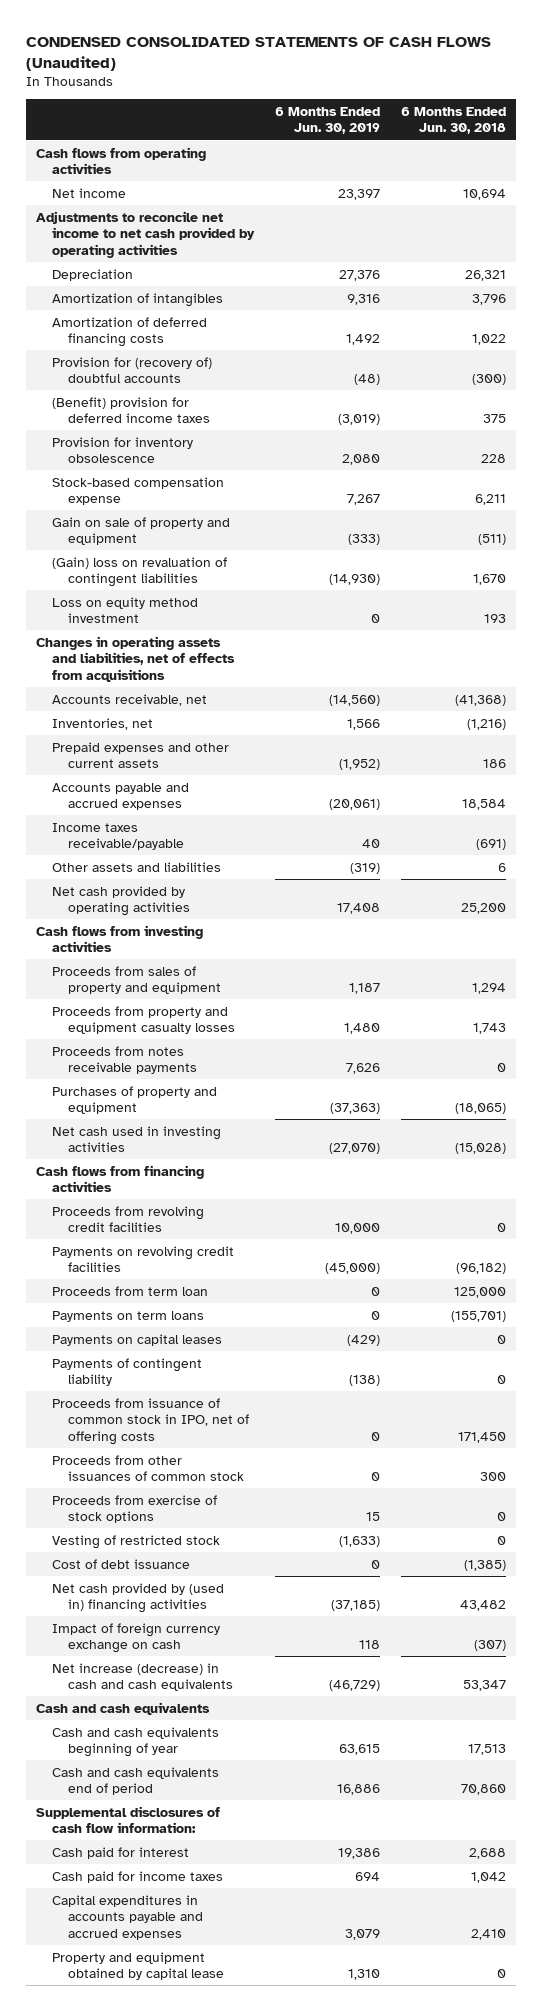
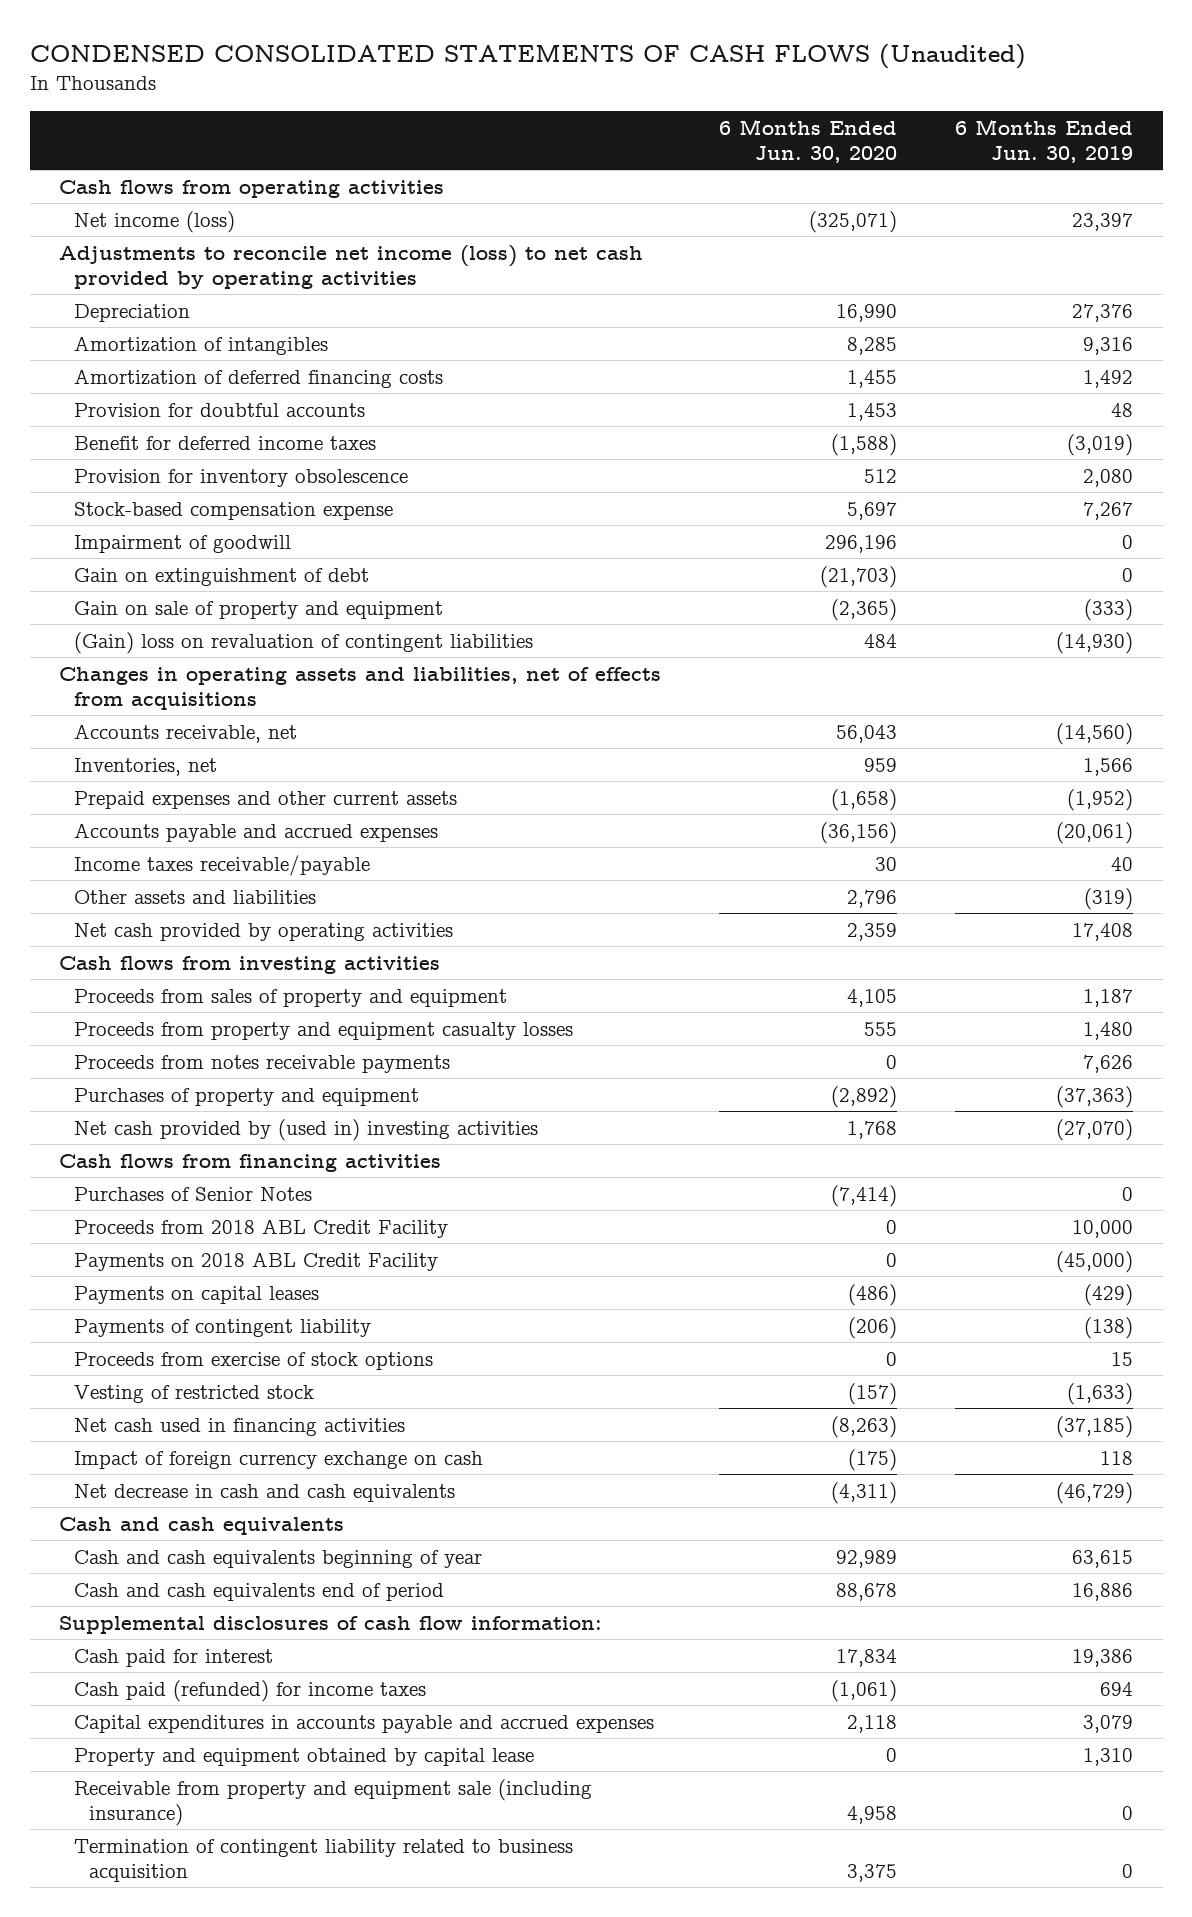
[400,106,506,135] 6 Months Ended Jun. 30, 2018 -> none
none -> [719,118,898,163] 6 Months Ended Jun. 30, 2020
[52,187,127,198] Net income -> [73,210,235,233] Net income (loss)
[36,210,256,258] Adjustments to reconcile net income to net cash provided by operating activities -> [58,244,643,289] Adjustments to reconcile net income (loss) to net cash provided by operating activities
[52,356,213,384] Provision for (recovery of) doubtful accounts -> [73,402,365,417] Provision for doubtful accounts
[354,374,381,386] (48) -> [1111,402,1134,417] 48
[52,396,211,424] (Benefit) provision for deferred income taxes -> [73,435,376,450] Benefit for deferred income taxes
none -> [73,534,291,553] Impairment of goodwill
none -> [73,567,369,586] Gain on extinguishment of debt
[52,596,199,624] Loss on equity method investment -> none
[52,1125,222,1153] Net cash used in investing activities -> [73,1118,538,1141] Net cash provided by (used in) investing activities
[52,1205,205,1233] Proceeds from revolving credit facilities -> none
[52,1285,209,1296] Proceeds from term loan -> none
[52,1310,205,1322] Payments on term loans -> none
none -> [73,1186,312,1201] Purchases of Senior Notes
none -> [73,1218,448,1238] Proceeds from 2018 ABL Credit Facility
[52,1245,235,1273] Payments on revolving credit facilities -> [73,1251,438,1271] Payments on 2018 ABL Credit Facility
[52,1397,250,1445] Proceeds from issuance of common stock in IPO, net of offering costs -> none
[52,1454,245,1482] Proceeds from other issuances of common stock -> none
[52,1558,191,1569] Cost of debt issuance -> none
[52,1582,225,1614] Net cash provided by (used in) financing activities -> [73,1417,405,1436] Net cash used in financing activities
[52,1662,234,1692] Net increase (decrease) in cash and cash equivalents -> [73,1483,455,1502] Net decrease in cash and cash equivalents
[52,1870,224,1883] Cash paid for income taxes -> [73,1679,426,1702] Cash paid (refunded) for income taxes
none -> [73,1778,592,1826] Receivable from property and equipment sale (including insurance)
none -> [73,1838,573,1882] Termination of contingent liability related to business acquisition

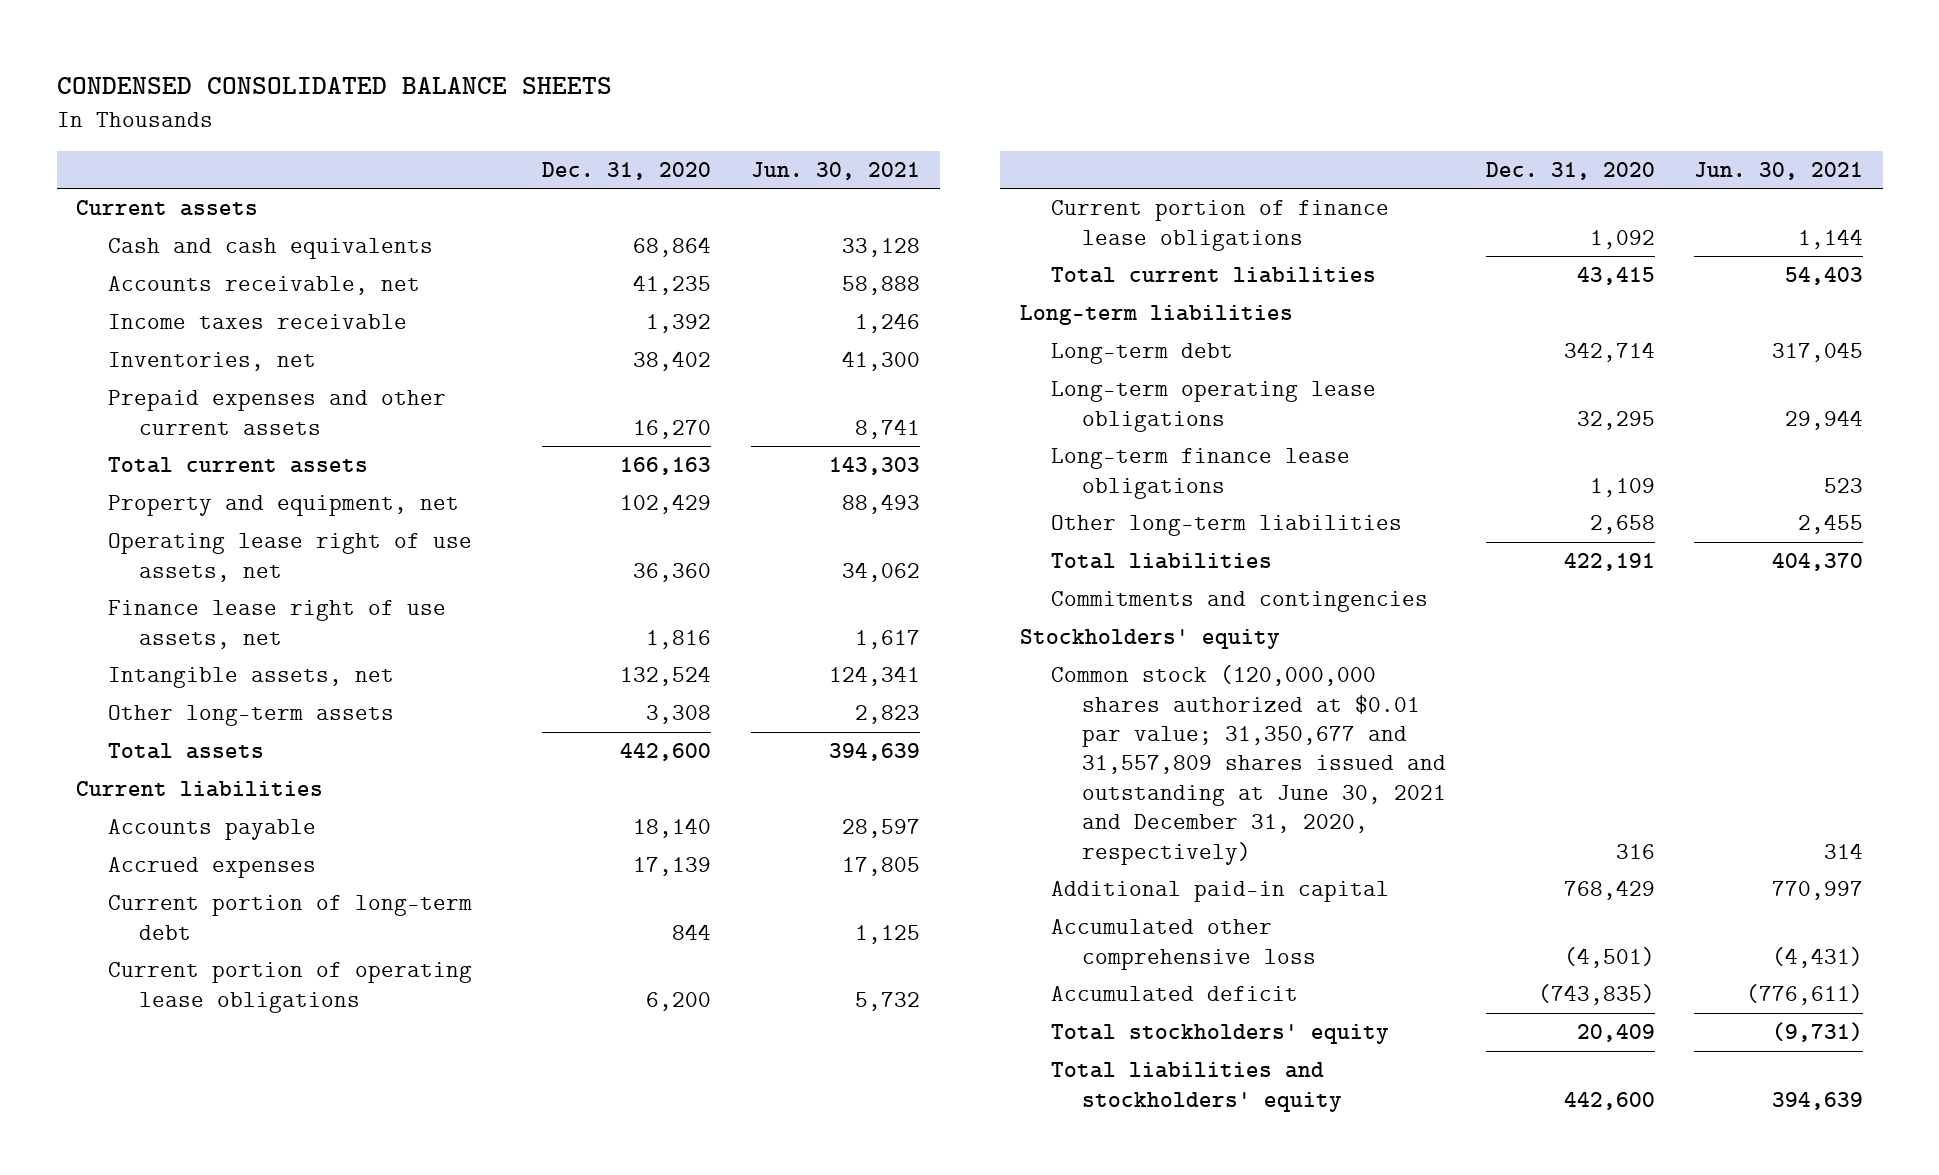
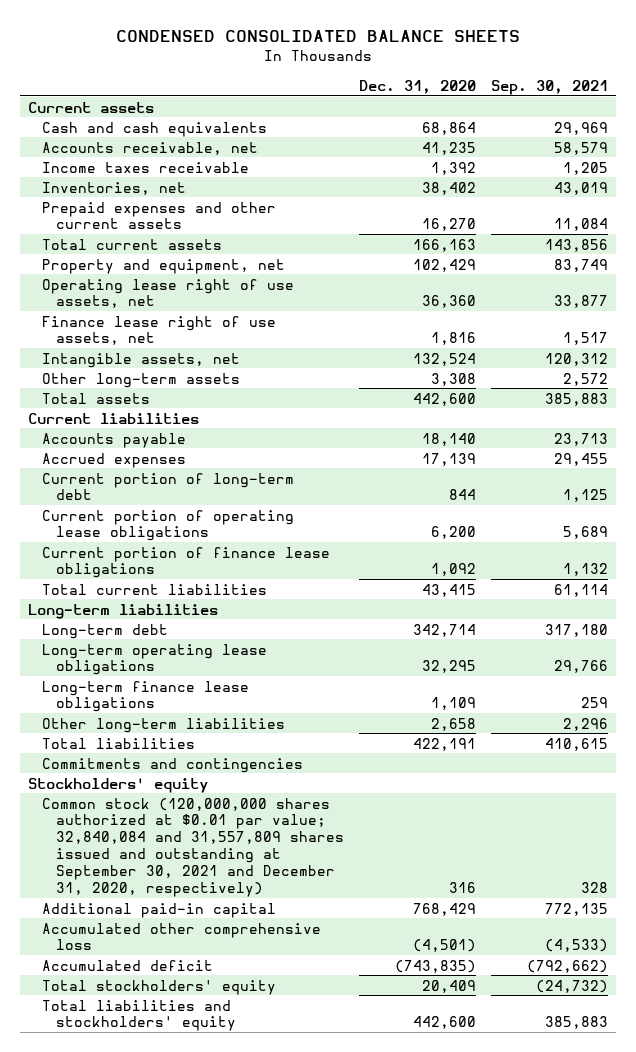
[750,161,920,180] Jun. 30, 2021 -> none
none -> [491,79,609,95] Sep. 30, 2021
[1050,665,1447,865] Common stock (120,000,000 shares authorized at $0.01 par value; 31,350,677 and 31,557,809 shares issued and outstanding at June 30, 2021 and December 31, 2020, respectively) -> [41,797,345,898] Common stock (120,000,000 shares authorized at $0.01 par value; 32,840,084 and 31,557,809 shares issued and outstanding at September 30, 2021 and December 31, 2020, respectively)

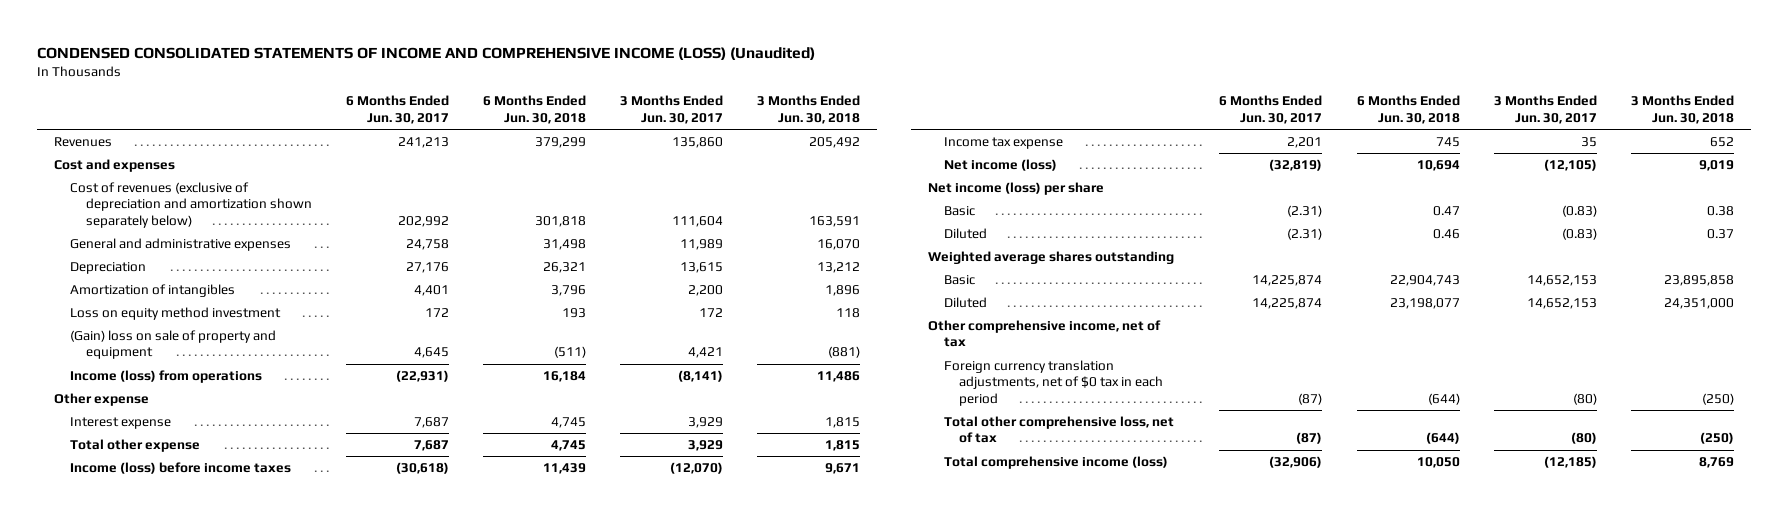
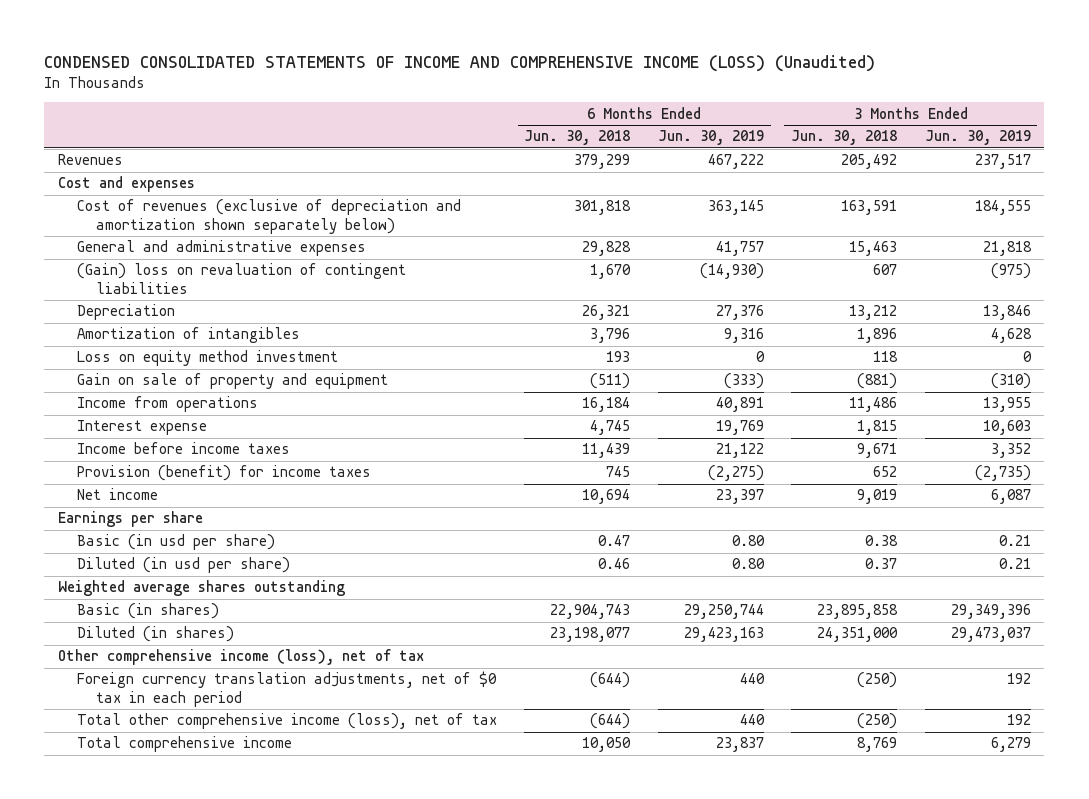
[345,95,449,124] 6 Months Ended Jun. 30, 2017 -> none
[620,95,724,124] 3 Months Ended Jun. 30, 2017 -> none
none -> [657,130,764,146] Jun. 30, 2019
none -> [924,130,1031,146] Jun. 30, 2019
[542,238,586,250] 31,498 -> [582,241,632,257] 29,828
[817,238,861,250] 16,070 -> [849,241,898,257] 15,463
none -> [76,263,406,294] (Gain) loss on revaluation of contingent liabilities
[54,392,150,406] Other expense -> none
[69,329,276,360] (Gain) loss on sale of property and equipment -> [76,373,388,390] Gain on sale of property and equipment
[69,369,262,383] Income (loss) from operations -> [76,396,258,413] Income from operations
[69,438,200,452] Total other expense -> none
[69,461,291,474] Income (loss) before income taxes -> [76,442,290,455] Income before income taxes
[943,136,1063,149] Income tax expense -> [76,465,371,482] Provision (benefit) for income taxes
[943,158,1057,171] Net income (loss) -> [76,488,158,501] Net income
[927,181,1104,195] Net income (loss) per share -> [58,511,204,528] Earnings per share
[943,205,975,216] Basic -> [76,534,275,551] Basic (in usd per share)
[943,227,987,239] Diluted -> [76,557,290,574] Diluted (in usd per share)
[943,274,975,285] Basic -> [76,603,219,620] Basic (in shares)
[943,296,987,308] Diluted -> [76,626,234,643] Diluted (in shares)
[927,319,1161,348] Other comprehensive income, net of tax -> [58,649,425,666] Other comprehensive income (loss), net of tax
[943,415,1174,444] Total other comprehensive loss, net of tax -> [76,713,497,730] Total other comprehensive income (loss), net of tax
[943,455,1168,469] Total comprehensive income (loss) -> [76,736,292,753] Total comprehensive income

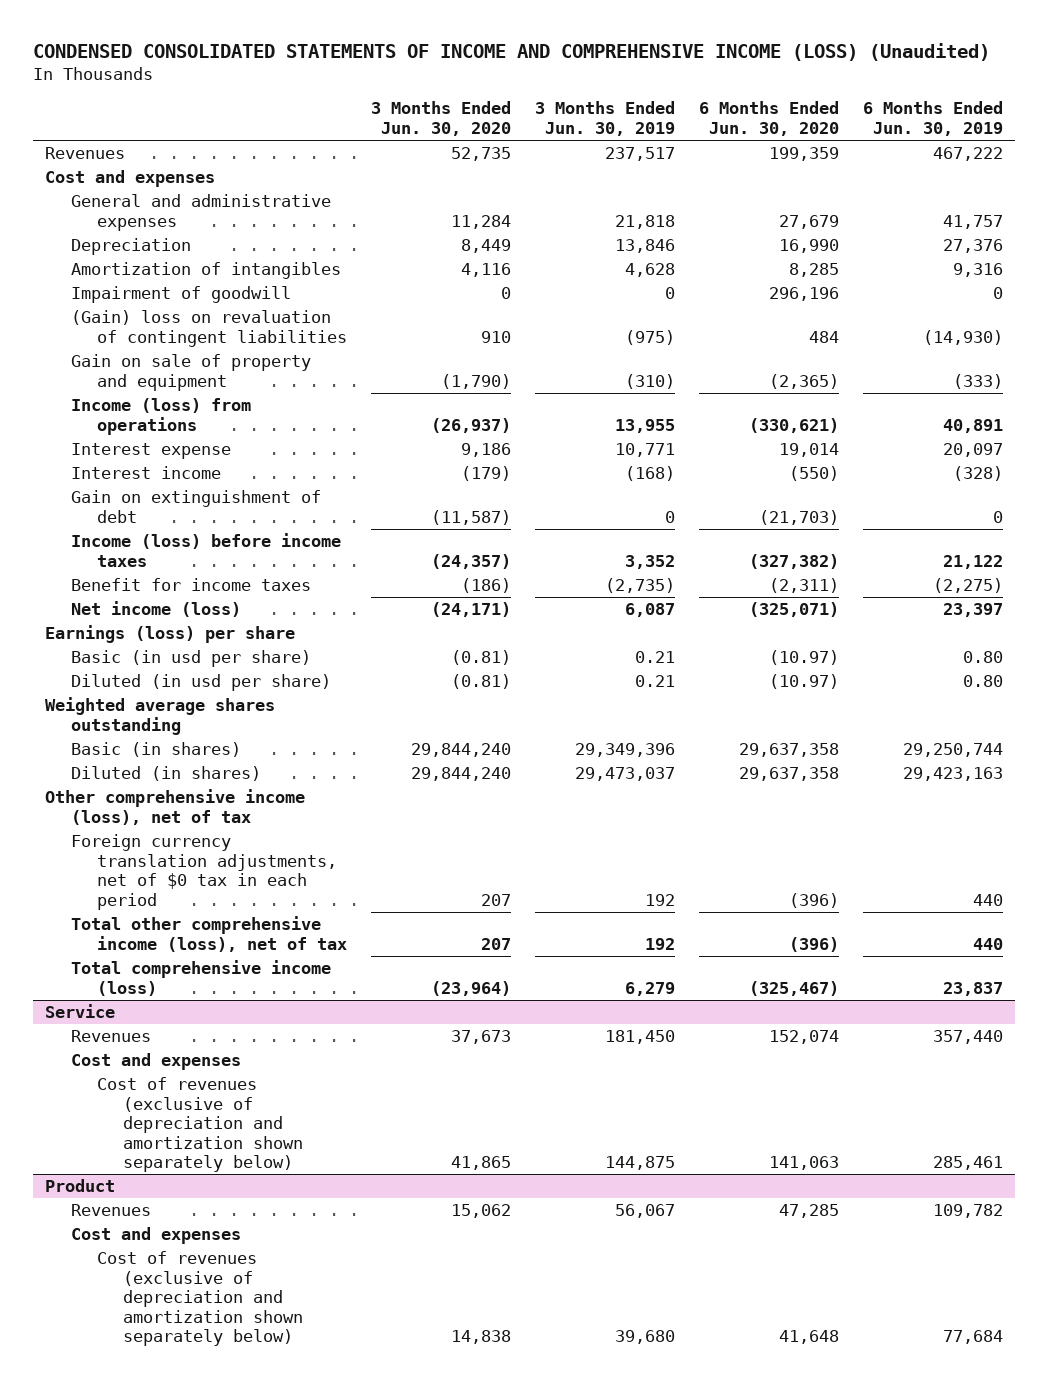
[524,130,631,146] Jun. 30, 2018 -> none
[791,130,898,146] Jun. 30, 2018 -> none
none -> [370,101,511,136] 3 Months Ended Jun. 30, 2020
none -> [699,101,840,136] 6 Months Ended Jun. 30, 2020
[76,199,461,234] Cost of revenues (exclusive of depreciation and amortization shown separately below) -> none
[76,350,338,367] Loss on equity method investment -> none
none -> [70,286,291,304] Impairment of goodwill
[76,263,406,294] (Gain) loss on revaluation of contingent liabilities -> [70,310,347,347] (Gain) loss on revaluation of contingent liabilities
[76,396,258,413] Income from operations -> [70,398,251,435] Income (loss) from operations
[715,420,764,436] 19,769 -> [943,443,1004,458] 20,097
[982,420,1031,436] 10,603 -> [615,443,676,458] 10,771
none -> [70,466,221,480] Interest income
none -> [70,490,321,523] Gain on extinguishment of debt
[76,442,290,455] Income before income taxes -> [70,533,341,567] Income (loss) before income taxes
[76,465,371,482] Provision (benefit) for income taxes -> [70,578,311,592] Benefit for income taxes
[76,488,158,501] Net income -> [70,601,241,618] Net income (loss)
[58,511,204,528] Earnings per share -> [44,625,295,644] Earnings (loss) per share
[76,736,292,753] Total comprehensive income -> [70,960,331,996] Total comprehensive income (loss)
none -> [44,1004,115,1019] Service
none -> [70,1030,151,1043] Revenues
none -> [70,1053,241,1071] Cost and expenses
none -> [96,1077,304,1173] Cost of revenues (exclusive of depreciation and amortization shown separately below)
none -> [44,1179,115,1193] Product
none -> [70,1204,151,1217] Revenues
none -> [70,1227,241,1245] Cost and expenses
none -> [96,1251,304,1347] Cost of revenues (exclusive of depreciation and amortization shown separately below)

